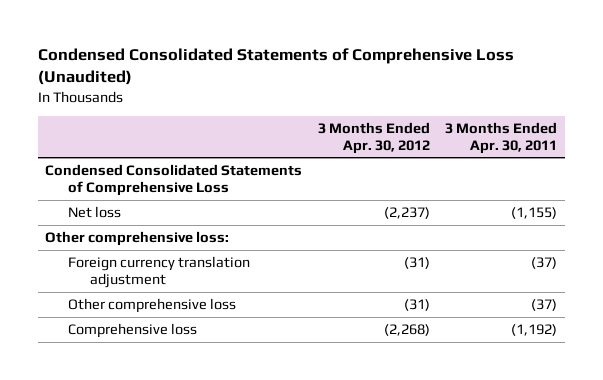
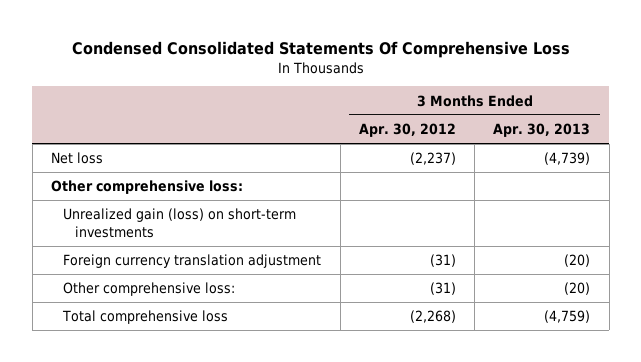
[37,48,514,86] Condensed Consolidated Statements of Comprehensive Loss (Unaudited) -> [71,40,570,58] Condensed Consolidated Statements Of Comprehensive Loss
[445,121,558,154] 3 Months Ended Apr. 30, 2011 -> none
none -> [493,122,591,137] Apr. 30, 2013
[45,164,303,196] Condensed Consolidated Statements of Comprehensive Loss -> none
none -> [63,208,297,239] Unrealized gain (loss) on short-term investments
[67,298,236,314] Other comprehensive loss -> [63,282,236,297] Other comprehensive loss:
[67,323,197,339] Comprehensive loss -> [62,310,229,325] Total comprehensive loss

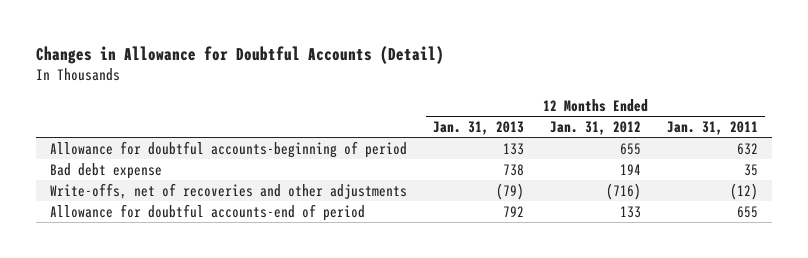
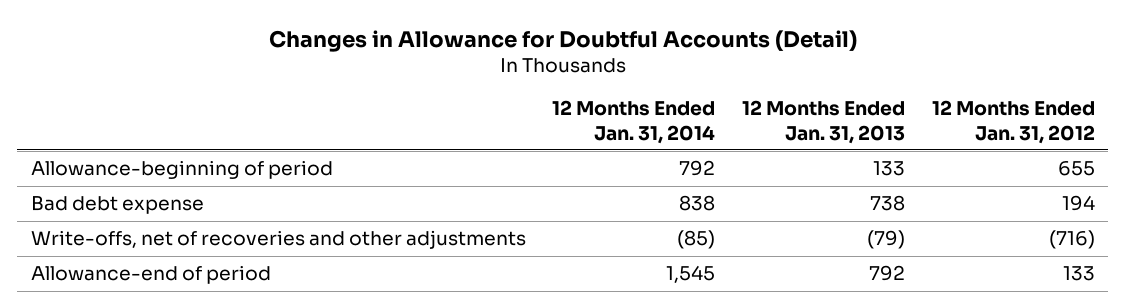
[667,120,759,135] Jan. 31, 2011 -> none
none -> [552,100,716,144] 12 Months Ended Jan. 31, 2014
[49,140,407,158] Allowance for doubtful accounts-beginning of period -> [30,160,333,180] Allowance-beginning of period
[49,203,365,221] Allowance for doubtful accounts-end of period -> [30,265,271,285] Allowance-end of period

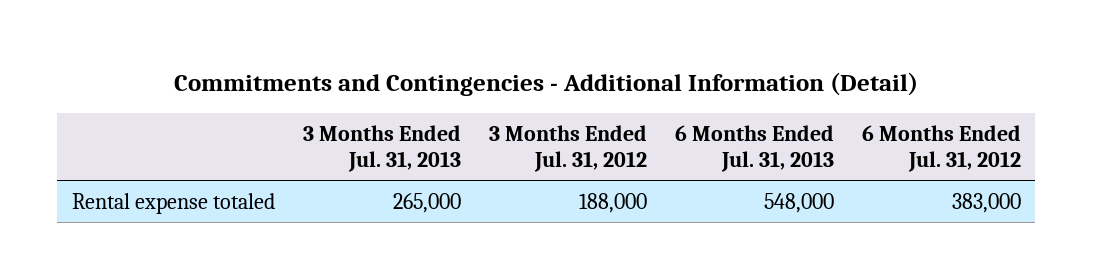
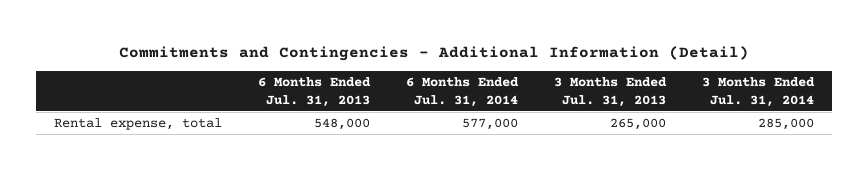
[488,124,647,173] 3 Months Ended Jul. 31, 2012 -> none
[862,124,1022,173] 6 Months Ended Jul. 31, 2012 -> none
none -> [406,77,520,107] 6 Months Ended Jul. 31, 2014
none -> [702,77,816,107] 3 Months Ended Jul. 31, 2014
[71,192,275,214] Rental expense totaled -> [53,118,222,131] Rental expense, total

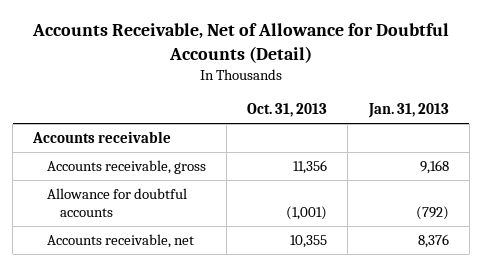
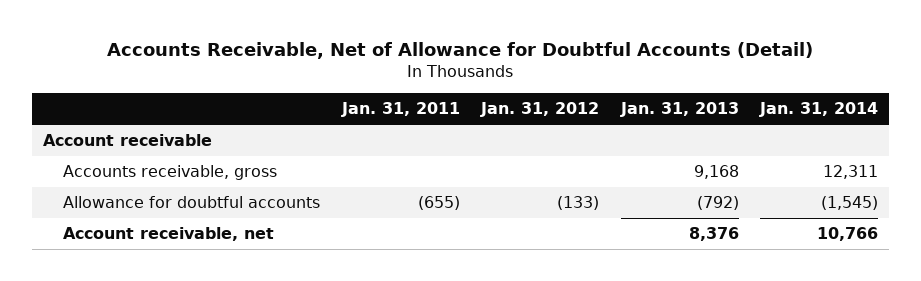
[247,103,328,118] Oct. 31, 2013 -> none
none -> [340,102,460,118] Jan. 31, 2011
none -> [480,102,600,118] Jan. 31, 2012
none -> [759,102,879,118] Jan. 31, 2014
[32,131,172,144] Accounts receivable -> [42,134,212,147] Account receivable
[46,234,194,249] Accounts receivable, net -> [63,227,275,242] Account receivable, net

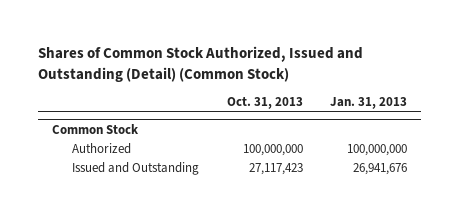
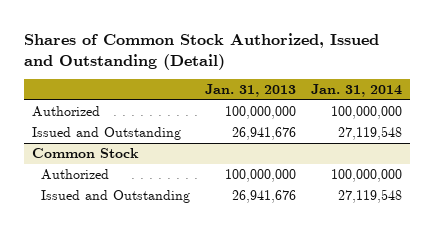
[38,46,364,82] Shares of Common Stock Authorized, Issued and Outstanding (Detail) (Common Stock) -> [24,32,380,70] Shares of Common Stock Authorized, Issued and Outstanding (Detail)
[226,96,303,109] Oct. 31, 2013 -> none
none -> [311,84,403,98] Jan. 31, 2014
none -> [31,105,100,117] Authorized
none -> [31,126,181,140] Issued and Outstanding

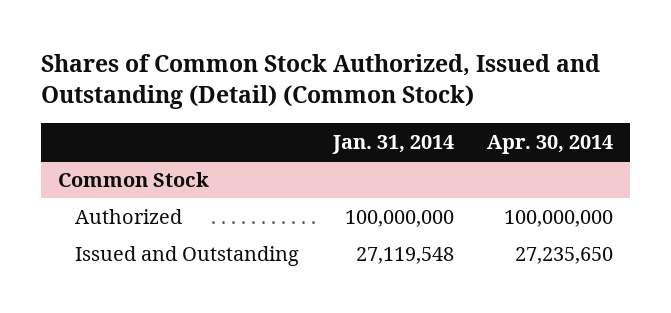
[24,32,380,70] Shares of Common Stock Authorized, Issued and Outstanding (Detail) -> [41,54,601,110] Shares of Common Stock Authorized, Issued and Outstanding (Detail) (Common Stock)
[205,84,297,98] Jan. 31, 2013 -> none
none -> [487,134,614,154] Apr. 30, 2014
[31,105,100,117] Authorized -> none
[31,126,181,140] Issued and Outstanding -> none

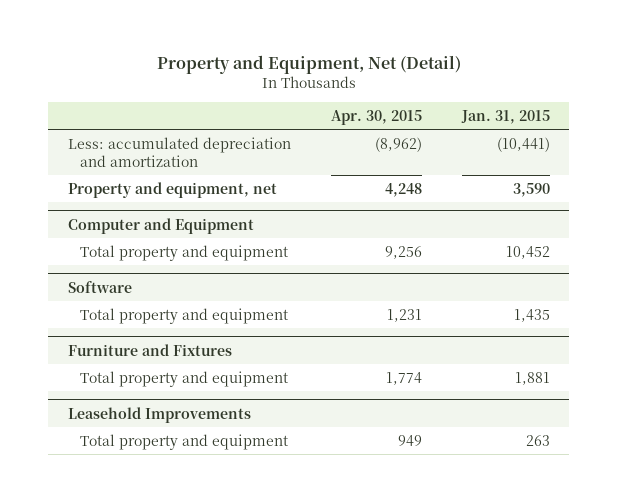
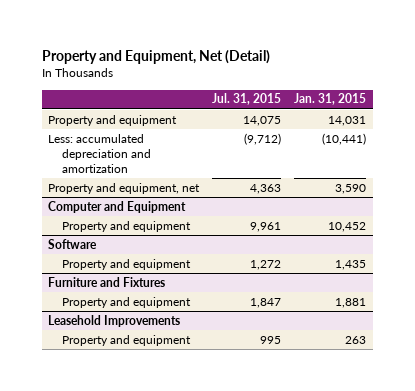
[330,109,422,125] Apr. 30, 2015 -> none
none -> [212,93,282,106] Jul. 31, 2015
none -> [48,114,178,126] Property and equipment
[79,244,288,261] Total property and equipment -> [62,220,192,232] Property and equipment
[79,307,288,324] Total property and equipment -> [62,258,192,270] Property and equipment
[79,370,288,387] Total property and equipment -> [62,296,192,308] Property and equipment
[79,433,288,450] Total property and equipment -> [62,334,192,346] Property and equipment

